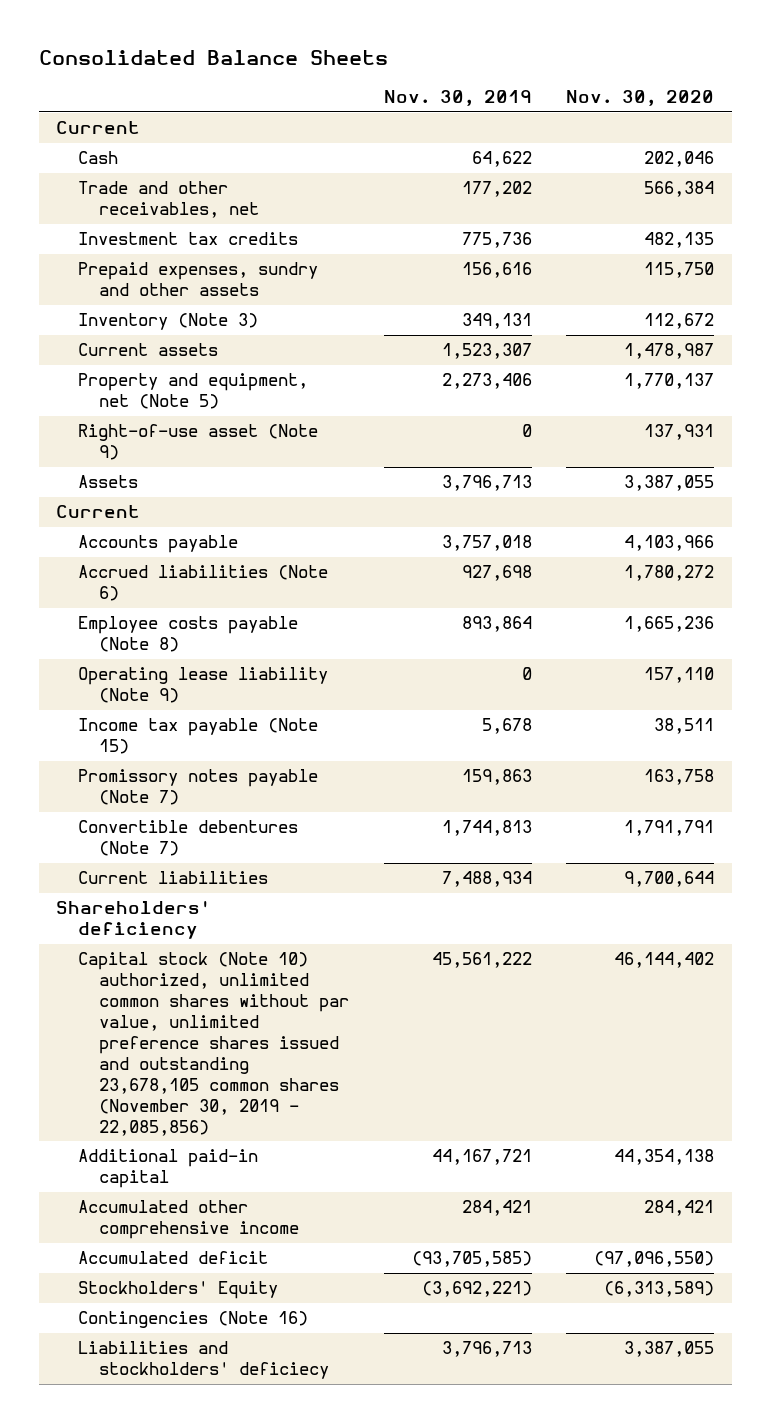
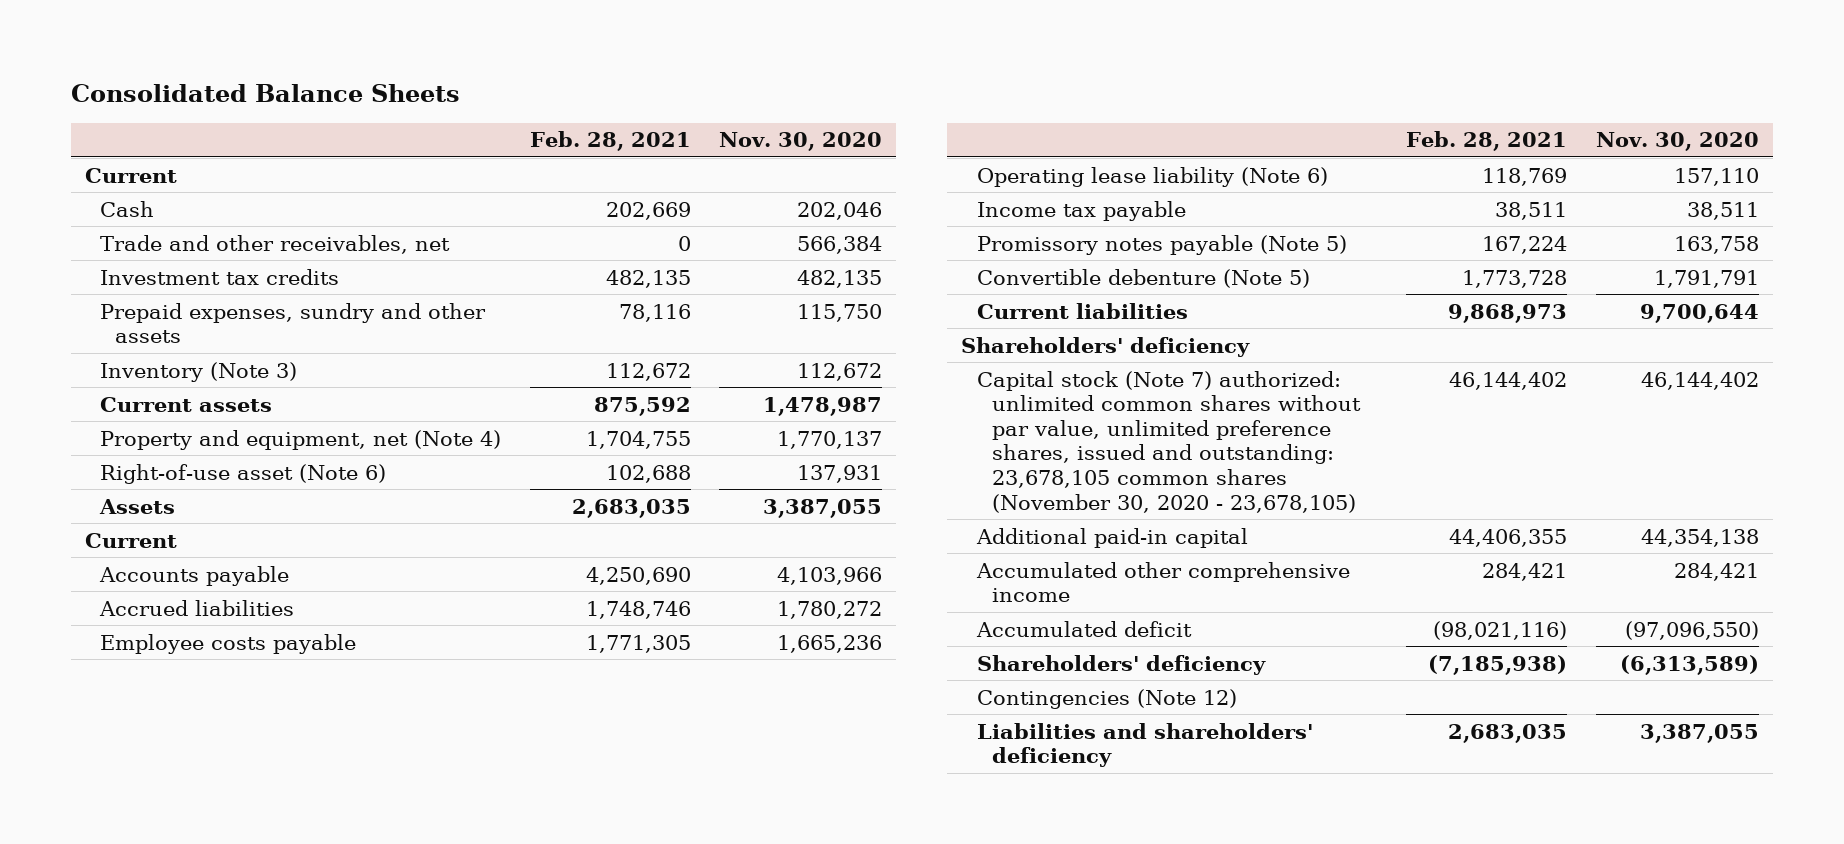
[383,90,532,107] Nov. 30, 2019 -> none
none -> [529,131,691,152] Feb. 28, 2021
[77,373,308,410] Property and equipment, net (Note 5) -> [100,429,502,450] Property and equipment, net (Note 4)
[77,424,318,461] Right-of-use asset (Note 9) -> [100,463,387,484] Right-of-use asset (Note 6)
[77,565,328,602] Accrued liabilities (Note 6) -> [99,599,295,616] Accrued liabilities
[77,616,298,653] Employee costs payable (Note 8) -> [100,633,357,654] Employee costs payable
[77,667,328,704] Operating lease liability (Note 9) -> [976,166,1328,187] Operating lease liability (Note 6)
[77,718,318,755] Income tax payable (Note 15) -> [976,200,1186,221] Income tax payable
[77,769,318,806] Promissory notes payable (Note 7) -> [976,234,1347,255] Promissory notes payable (Note 5)
[77,820,298,857] Convertible debentures (Note 7) -> [976,268,1310,288] Convertible debenture (Note 5)
[77,952,349,1136] Capital stock (Note 10) authorized, unlimited common shares without par value, unlimited preference shares issued and outstanding 23,678,105 common shares (November 30, 2019 - 22,085,856) -> [976,370,1361,513] Capital stock (Note 7) authorized: unlimited common shares without par value, unlimited preference shares, issued and outstanding: 23,678,105 common shares (November 30, 2020 - 23,678,105)
[77,1281,278,1300] Stockholders' Equity -> [976,654,1266,675] Shareholders' deficiency
[77,1311,308,1329] Contingencies (Note 16) -> [976,688,1237,709] Contingencies (Note 12)
[77,1341,329,1380] Liabilities and stockholders' deficiecy -> [976,722,1313,768] Liabilities and shareholders' deficiency

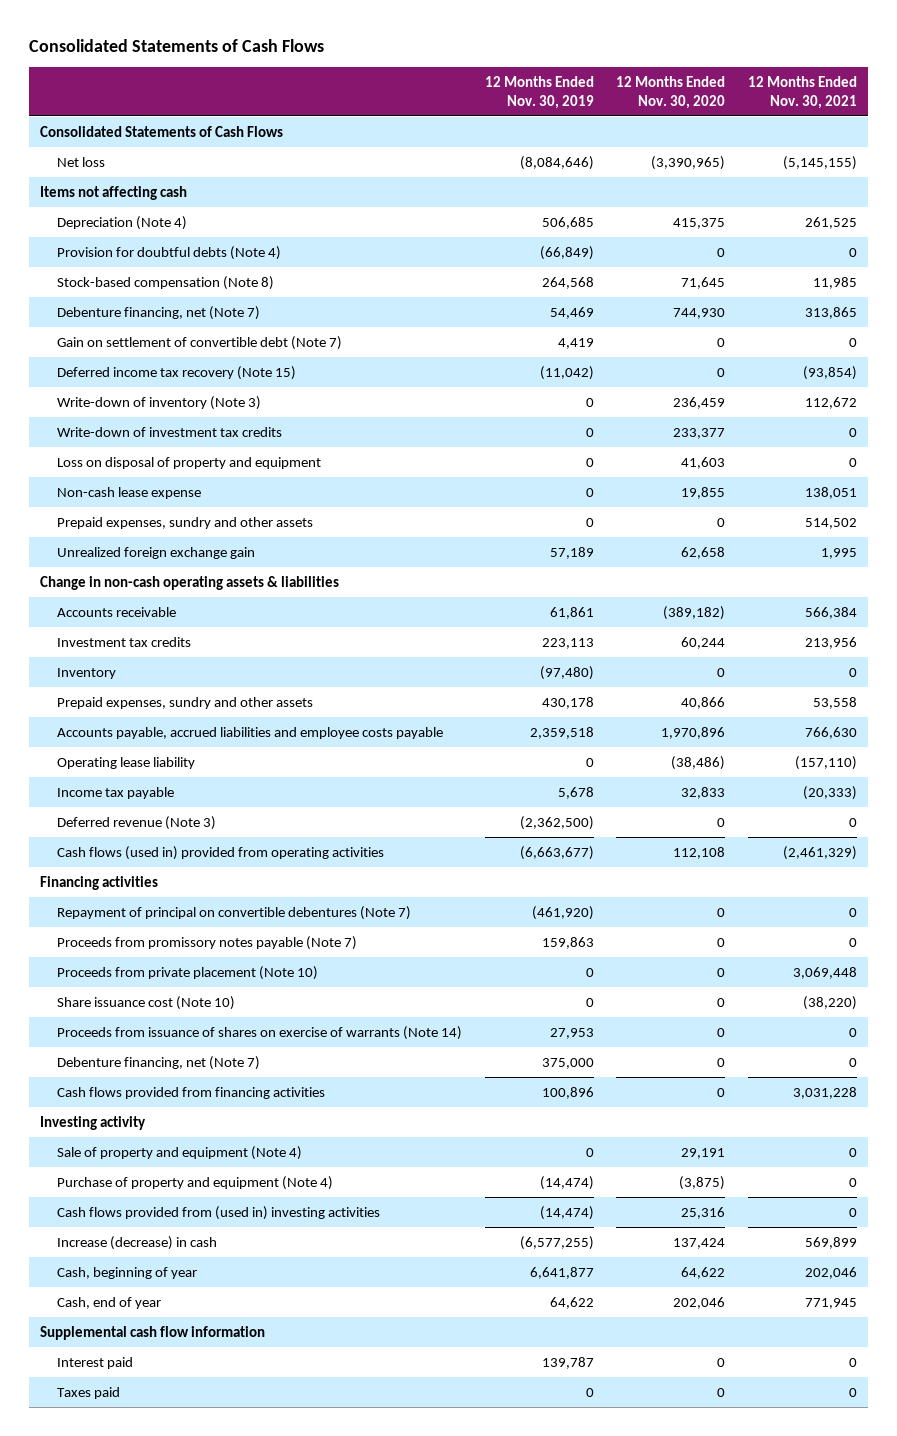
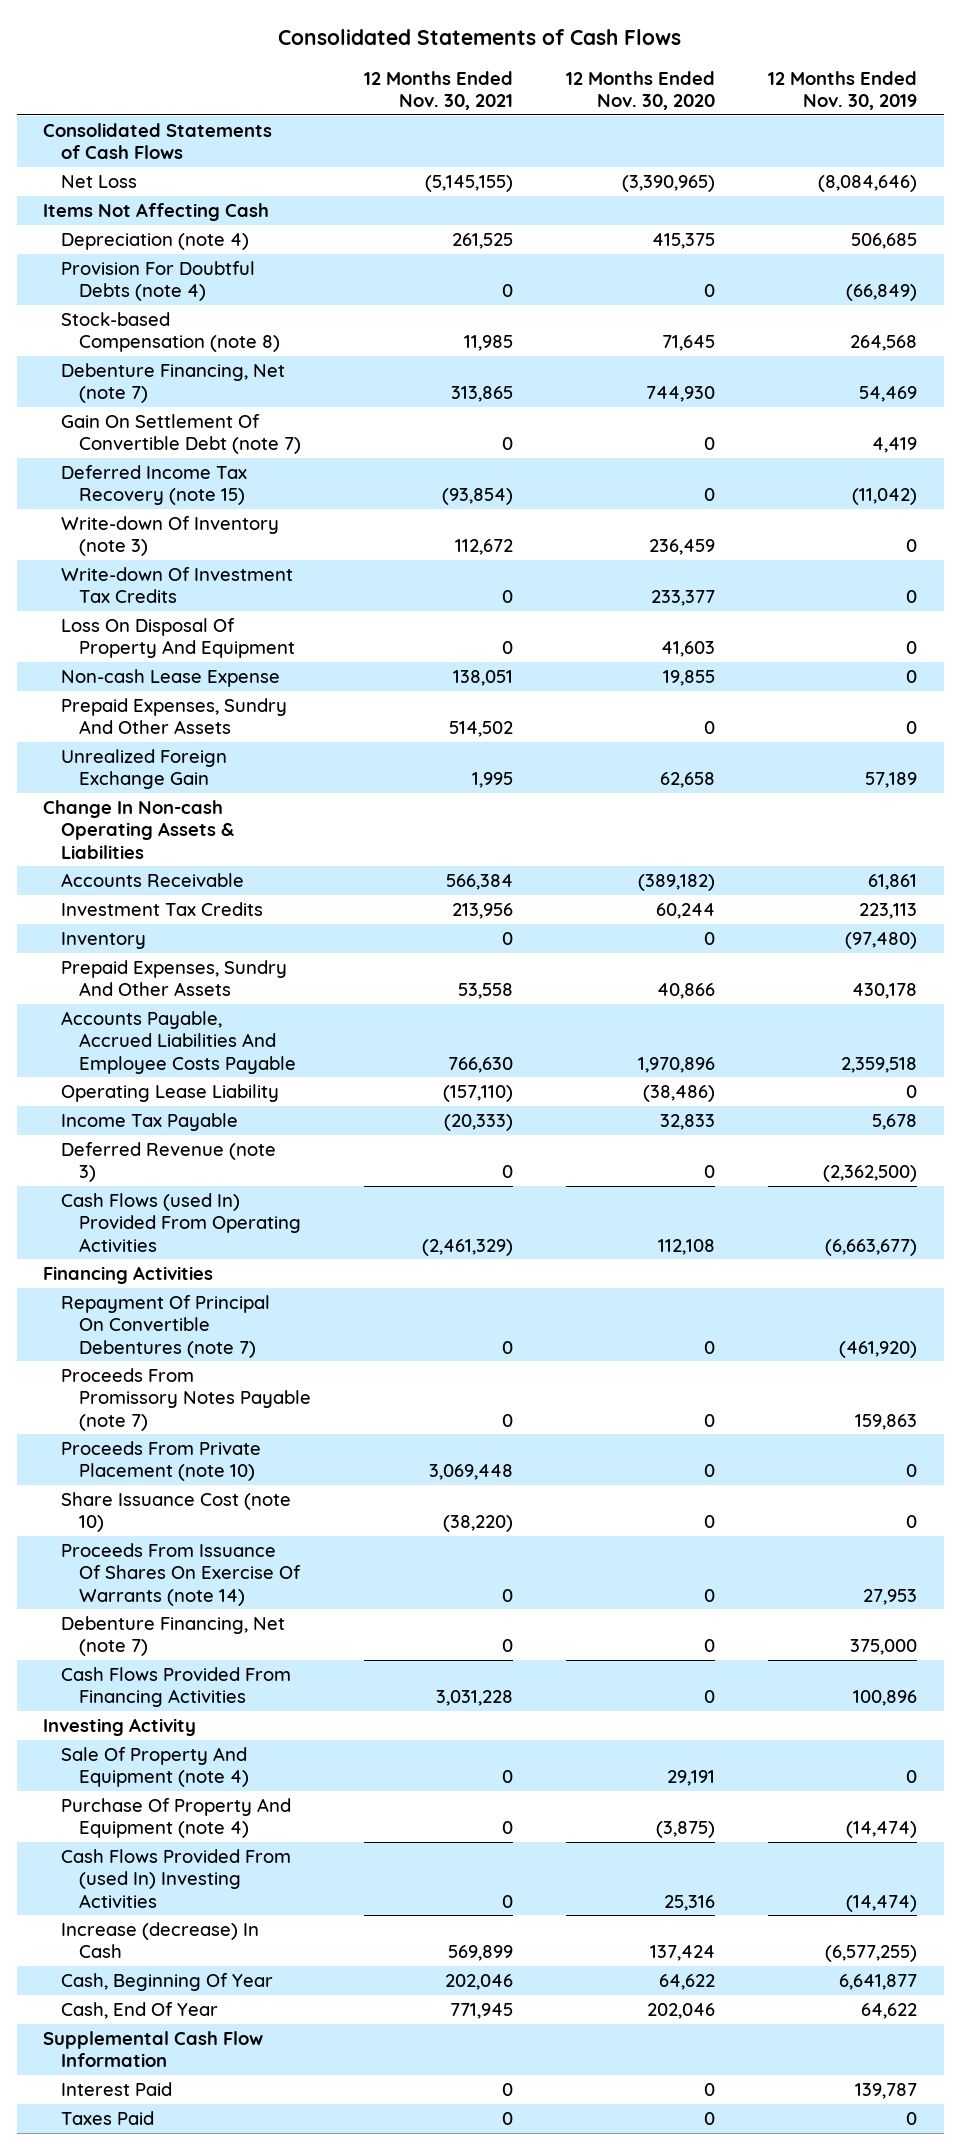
[56,156,105,167] Net loss -> [61,175,138,189] Net Loss
[39,185,187,200] Items not affecting cash -> [43,203,270,222] Items Not Affecting Cash
[56,215,187,230] Depreciation (Note 4) -> [61,233,250,251] Depreciation (note 4)
[56,245,281,260] Provision for doubtful debts (Note 4) -> [61,261,256,302] Provision For Doubtful Debts (note 4)
[56,275,274,290] Stock-based compensation (Note 8) -> [61,312,280,353] Stock-based Compensation (note 8)
[56,305,260,320] Debenture financing, net (Note 7) -> [61,363,286,404] Debenture Financing, Net (note 7)
[56,335,342,350] Gain on settlement of convertible debt (Note 7) -> [61,414,301,455] Gain On Settlement Of Convertible Debt (note 7)
[56,365,296,380] Deferred income tax recovery (Note 15) -> [61,465,248,506] Deferred Income Tax Recovery (note 15)
[56,395,261,410] Write-down of inventory (Note 3) -> [61,516,280,557] Write-down Of Inventory (note 3)
[56,426,282,437] Write-down of investment tax credits -> [61,567,294,604] Write-down Of Investment Tax Credits
[56,456,321,469] Loss on disposal of property and equipment -> [61,618,295,659] Loss On Disposal Of Property And Equipment
[56,486,201,499] Non-cash lease expense -> [61,669,281,688] Non-cash Lease Expense
[56,516,313,529] Prepaid expenses, sundry and other assets -> [61,698,288,735] Prepaid Expenses, Sundry And Other Assets
[56,546,255,559] Unrealized foreign exchange gain -> [61,749,228,790] Unrealized Foreign Exchange Gain
[39,575,339,590] Change in non-cash operating assets & liabilities -> [43,800,235,859] Change In Non-cash Operating Assets & Liabilities
[56,606,176,617] Accounts receivable -> [61,873,245,888] Accounts Receivable
[56,636,191,647] Investment tax credits -> [61,902,264,917] Investment Tax Credits
[56,696,313,709] Prepaid expenses, sundry and other assets -> [61,960,288,997] Prepaid Expenses, Sundry And Other Assets
[56,726,443,739] Accounts payable, accrued liabilities and employee costs payable -> [61,1011,296,1074] Accounts Payable, Accrued Liabilities And Employee Costs Payable
[56,756,195,769] Operating lease liability -> [61,1084,280,1103] Operating Lease Liability
[56,786,174,799] Income tax payable -> [61,1113,239,1132] Income Tax Payable
[56,815,216,830] Deferred revenue (Note 3) -> [61,1142,277,1183] Deferred Revenue (note 3)
[56,845,384,860] Cash flows (used in) provided from operating activities -> [61,1193,301,1252] Cash Flows (used In) Provided From Operating Activities
[39,875,158,890] Financing activities -> [43,1266,214,1285] Financing Activities
[56,905,411,920] Repayment of principal on convertible debentures (Note 7) -> [61,1295,271,1358] Repayment Of Principal On Convertible Debentures (note 7)
[56,935,357,950] Proceeds from promissory notes payable (Note 7) -> [61,1368,311,1431] Proceeds From Promissory Notes Payable (note 7)
[56,965,318,980] Proceeds from private placement (Note 10) -> [61,1441,262,1482] Proceeds From Private Placement (note 10)
[56,995,235,1010] Share issuance cost (Note 10) -> [61,1492,292,1533] Share Issuance Cost (note 10)
[56,1025,462,1040] Proceeds from issuance of shares on exercise of warrants (Note 14) -> [61,1543,301,1606] Proceeds From Issuance Of Shares On Exercise Of Warrants (note 14)
[56,1055,260,1070] Debenture financing, net (Note 7) -> [61,1616,286,1657] Debenture Financing, Net (note 7)
[56,1086,325,1099] Cash flows provided from financing activities -> [61,1667,292,1708] Cash Flows Provided From Financing Activities
[39,1115,146,1130] Investing activity -> [43,1718,197,1737] Investing Activity
[56,1145,302,1160] Sale of property and equipment (Note 4) -> [61,1747,249,1788] Sale Of Property And Equipment (note 4)
[56,1175,333,1190] Purchase of property and equipment (Note 4) -> [61,1798,292,1839] Purchase Of Property And Equipment (note 4)
[56,1205,380,1220] Cash flows provided from (used in) investing activities -> [61,1849,292,1908] Cash Flows Provided From (used In) Investing Activities
[56,1235,217,1250] Increase (decrease) in cash -> [61,1922,260,1959] Increase (decrease) In Cash
[56,1266,197,1279] Cash, beginning of year -> [61,1973,274,1992] Cash, Beginning Of Year
[56,1296,161,1309] Cash, end of year -> [61,2002,219,2020] Cash, End Of Year
[39,1325,265,1340] Supplemental cash flow information -> [43,2031,264,2068] Supplemental Cash Flow Information
[56,1356,133,1369] Interest paid -> [61,2082,173,2097] Interest Paid
[56,1386,120,1399] Taxes paid -> [61,2111,155,2126] Taxes Paid

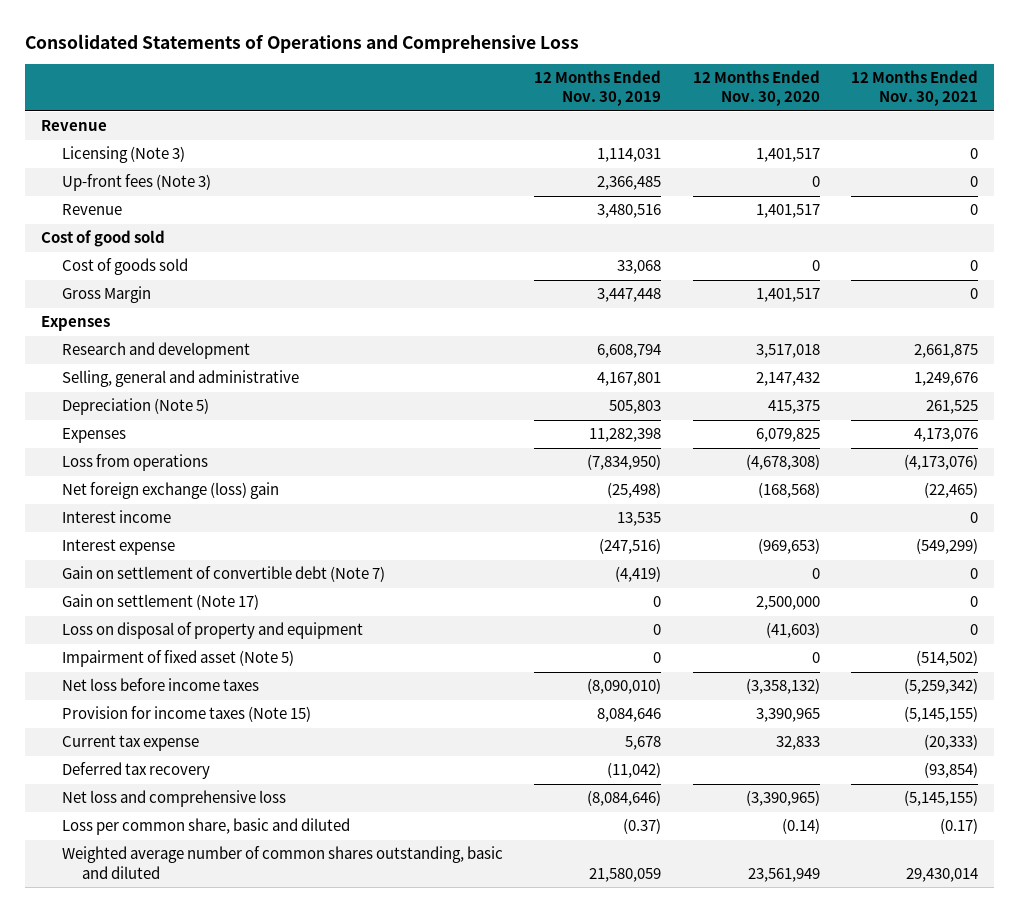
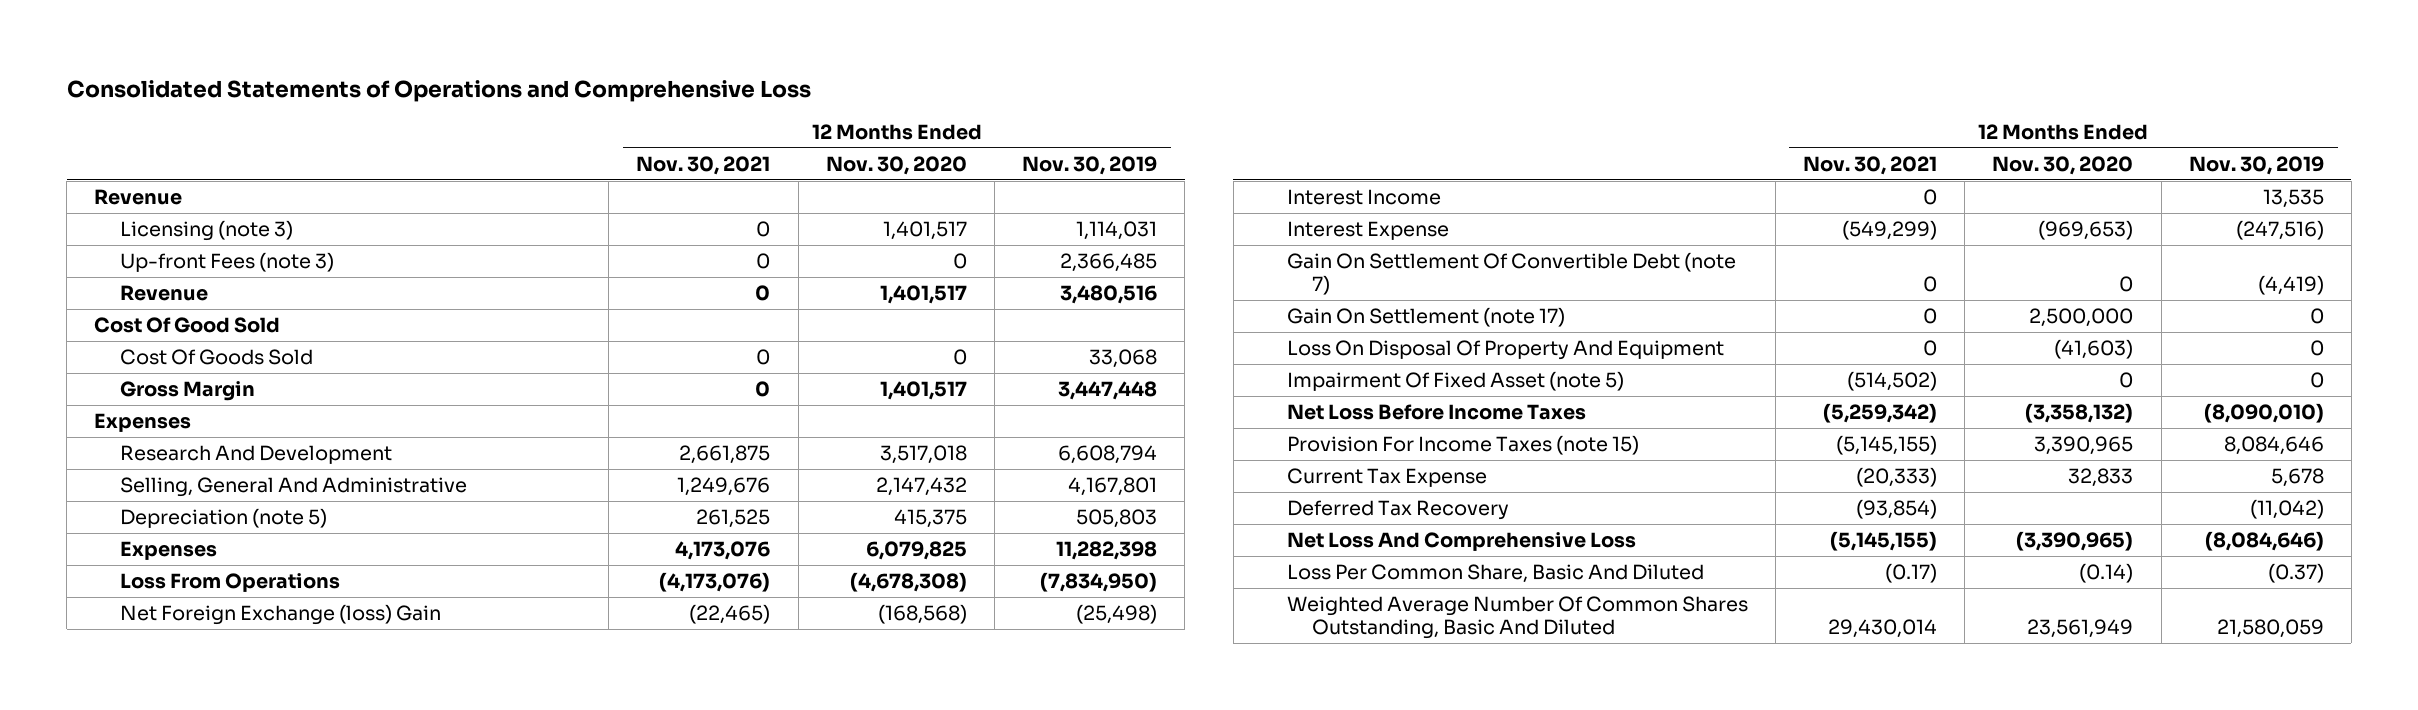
[61,146,185,164] Licensing (Note 3) -> [119,220,293,242] Licensing (note 3)
[61,174,211,192] Up-front fees (Note 3) -> [119,252,334,273] Up-front Fees (note 3)
[40,230,165,248] Cost of good sold -> [94,317,281,334] Cost Of Good Sold
[61,258,188,276] Cost of goods sold -> [119,349,313,366] Cost Of Goods Sold
[61,342,250,360] Research and development -> [119,445,392,465] Research And Development
[61,370,299,388] Selling, general and administrative -> [119,477,467,498] Selling, General And Administrative
[61,398,209,416] Depreciation (Note 5) -> [119,508,327,529] Depreciation (note 5)
[61,454,208,472] Loss from operations -> [119,573,340,593] Loss From Operations
[61,482,279,500] Net foreign exchange (loss) gain -> [119,604,441,626] Net Foreign Exchange (loss) Gain
[61,510,171,524] Interest income -> [1286,189,1441,206] Interest Income
[61,539,175,556] Interest expense -> [1286,221,1449,241] Interest Expense
[61,566,385,583] Gain on settlement of convertible debt (Note 7) -> [1286,252,1736,295] Gain On Settlement Of Convertible Debt (note 7)
[61,594,259,611] Gain on settlement (Note 17) -> [1286,307,1565,328] Gain On Settlement (note 17)
[61,622,363,640] Loss on disposal of property and equipment -> [1286,340,1724,361] Loss On Disposal Of Property And Equipment
[61,650,294,668] Impairment of fixed asset (Note 5) -> [1286,371,1624,392] Impairment Of Fixed Asset (note 5)
[61,678,259,692] Net loss before income taxes -> [1286,404,1586,421] Net Loss Before Income Taxes
[61,706,311,723] Provision for income taxes (Note 15) -> [1286,435,1639,456] Provision For Income Taxes (note 15)
[61,735,199,752] Current tax expense -> [1286,468,1487,488] Current Tax Expense
[61,762,210,780] Deferred tax recovery -> [1286,500,1509,521] Deferred Tax Recovery
[61,790,286,808] Net loss and comprehensive loss -> [1286,532,1636,552] Net Loss And Comprehensive Loss
[61,818,350,836] Loss per common share, basic and diluted -> [1286,564,1704,584] Loss Per Common Share, Basic And Diluted
[61,846,503,879] Weighted average number of common shares outstanding, basic and diluted -> [1286,596,1748,639] Weighted Average Number Of Common Shares Outstanding, Basic And Diluted

